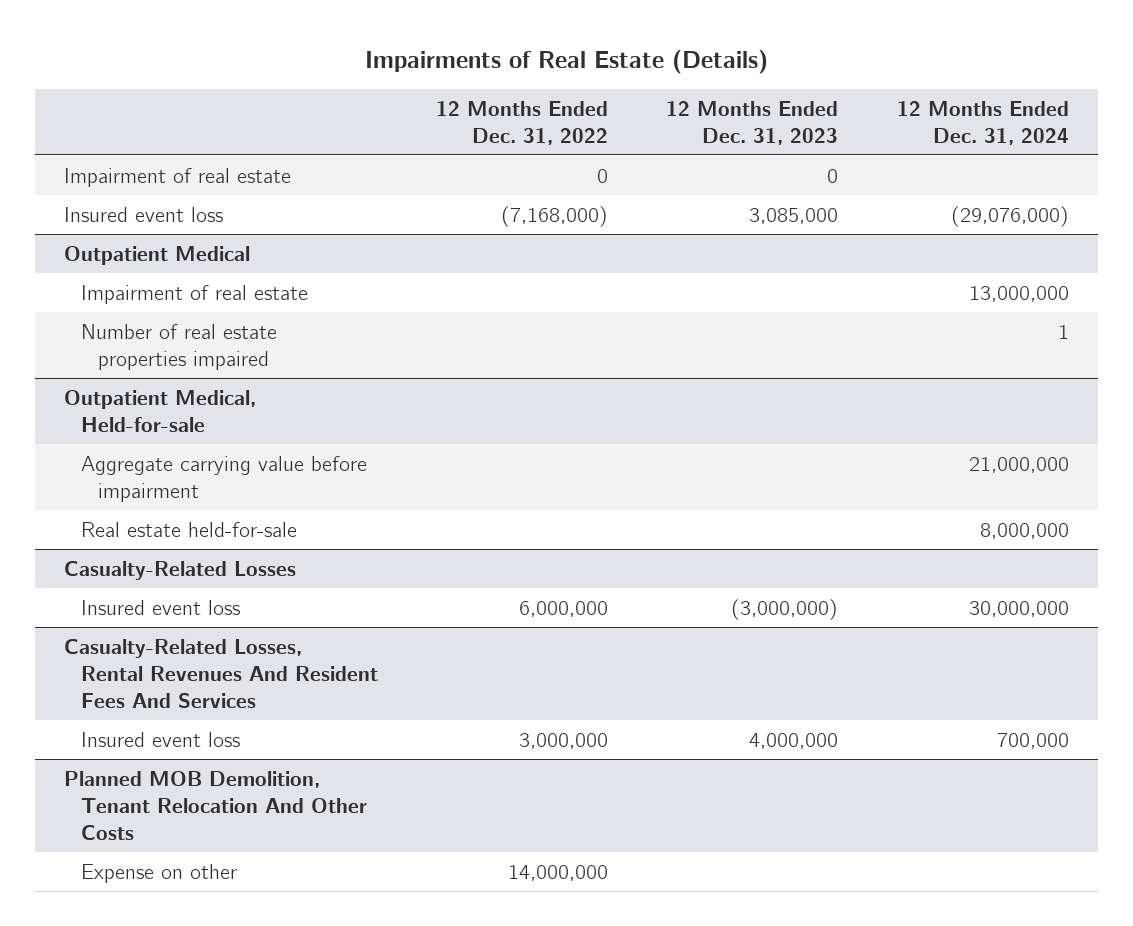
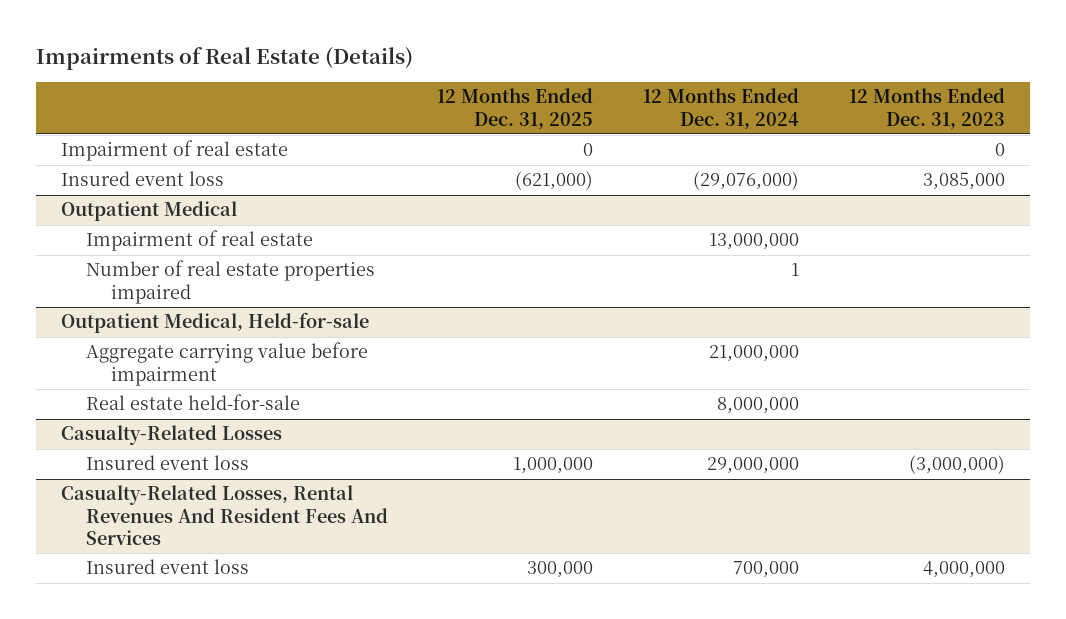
[436,100,609,145] 12 Months Ended Dec. 31, 2022 -> none
none -> [437,88,594,129] 12 Months Ended Dec. 31, 2025
[968,600,1069,617] 30,000,000 -> [707,457,800,475] 29,000,000
[64,770,368,840] Planned MOB Demolition, Tenant Relocation And Other Costs -> none
[81,863,238,883] Expense on other -> none

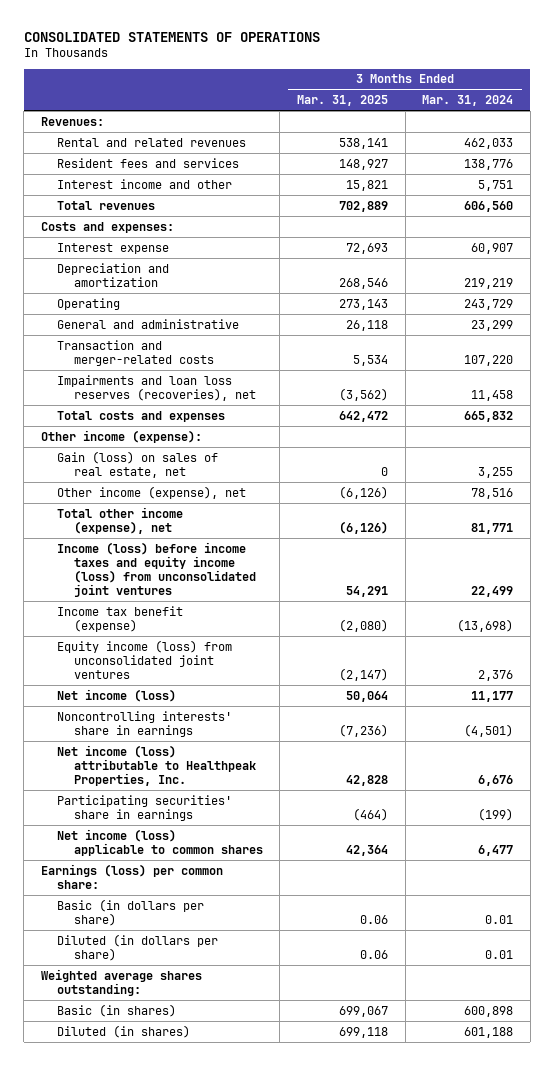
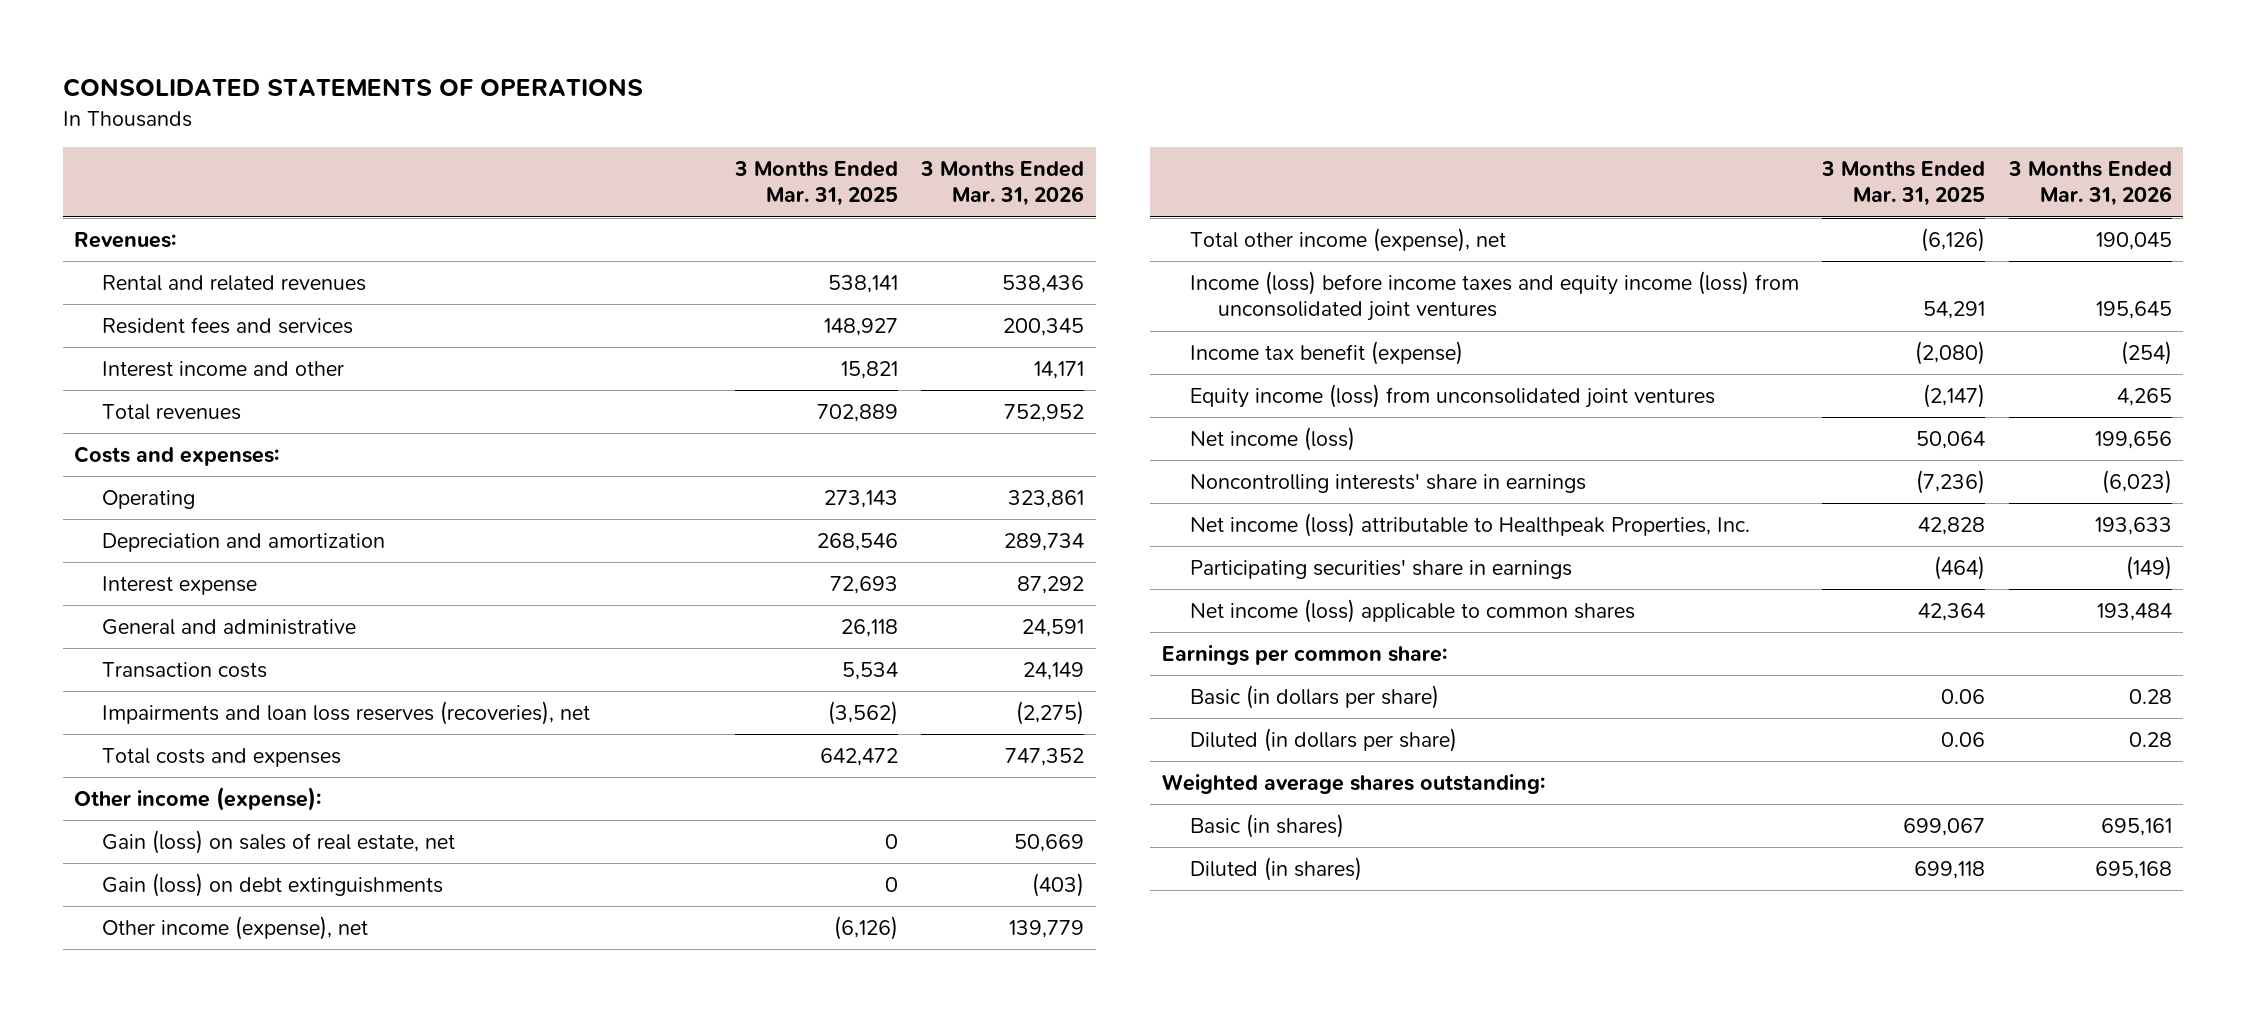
[422,95,514,107] Mar. 31, 2024 -> none
none -> [920,161,1085,207] 3 Months Ended Mar. 31, 2026
[57,262,170,287] Depreciation and amortization -> [102,532,386,552] Depreciation and amortization
[57,242,170,254] Interest expense -> [102,575,258,595] Interest expense
[57,339,214,366] Transaction and merger-related costs -> [102,661,268,678] Transaction costs
none -> [102,872,444,897] Gain (loss) on debt extinguishments
[40,863,223,889] Earnings (loss) per common share: -> [1161,644,1447,665] Earnings per common share:

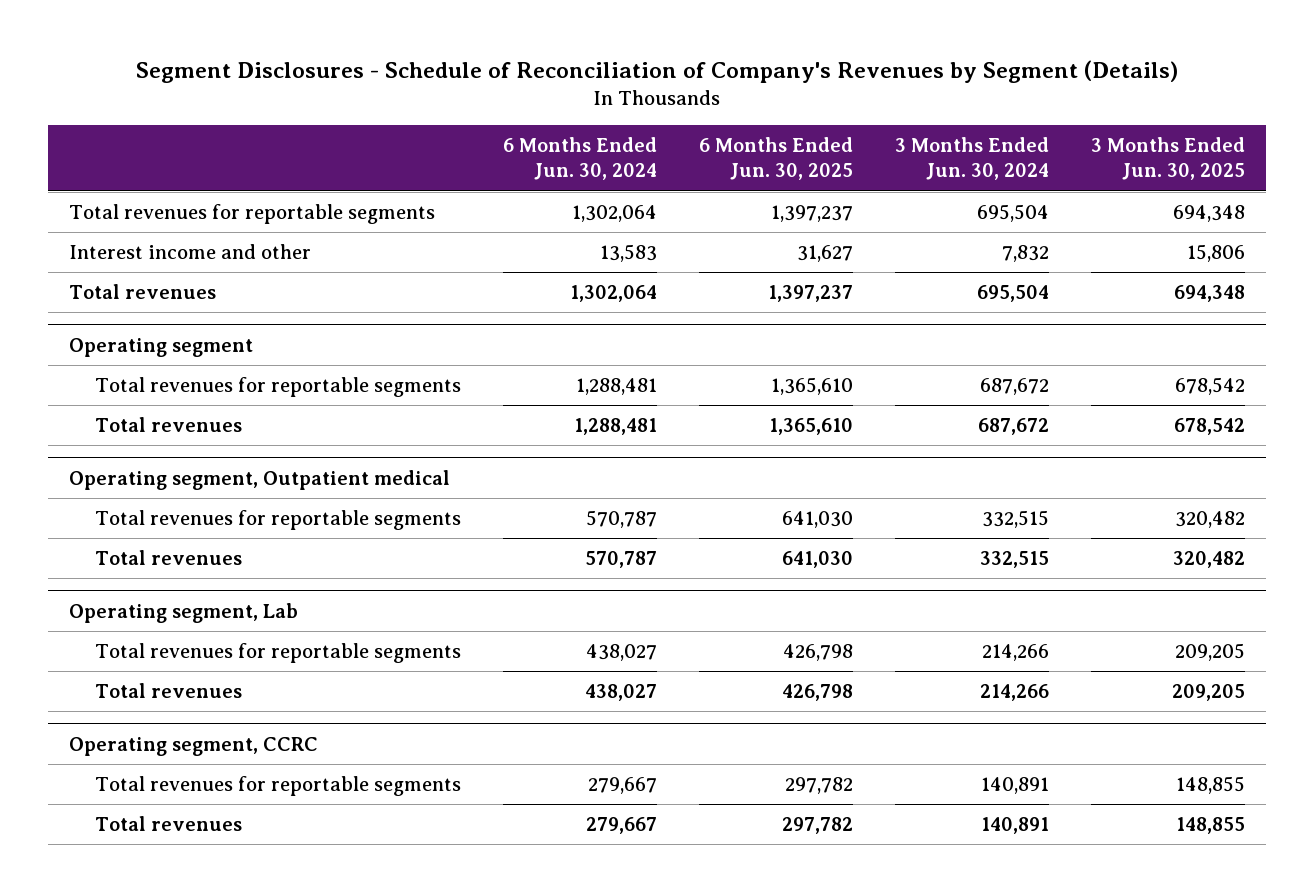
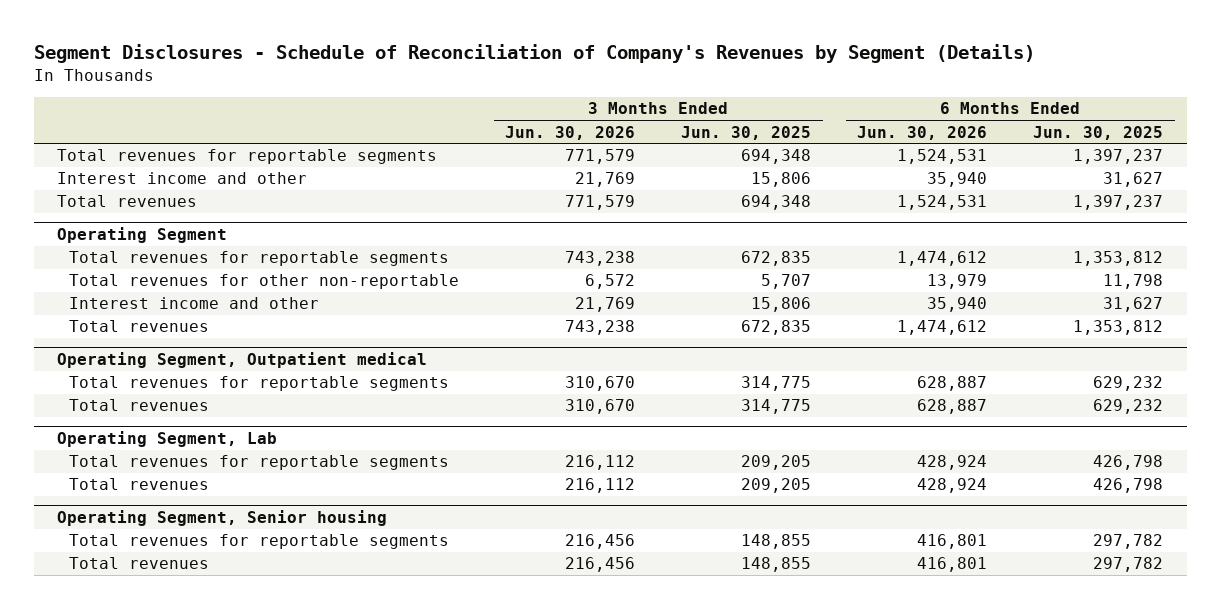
[502,136,657,181] 6 Months Ended Jun. 30, 2024 -> none
[895,136,1050,181] 3 Months Ended Jun. 30, 2024 -> none
none -> [505,125,636,140] Jun. 30, 2026
none -> [857,125,988,140] Jun. 30, 2026
[68,337,253,357] Operating segment -> [57,226,228,243] Operating Segment
[770,376,853,395] 1,365,610 -> [1073,251,1164,267] 1,353,812
[1175,376,1246,395] 678,542 -> [741,251,812,267] 672,835
none -> [69,274,460,290] Total revenues for other non-reportable
none -> [69,297,320,310] Interest income and other
[768,417,853,435] 1,365,610 -> [1073,320,1164,336] 1,353,812
[1174,417,1246,435] 678,542 -> [741,320,812,336] 672,835
[68,469,450,490] Operating segment, Outpatient medical -> [57,351,428,368] Operating Segment, Outpatient medical
[781,510,853,528] 641,030 -> [1093,376,1164,392] 629,232
[1175,510,1246,528] 320,482 -> [741,376,812,392] 314,775
[781,550,853,568] 641,030 -> [1093,399,1164,415] 629,232
[1173,550,1246,568] 320,482 -> [741,399,812,415] 314,775
[68,602,298,623] Operating segment, Lab -> [57,430,278,447] Operating Segment, Lab
[68,736,318,756] Operating segment, CCRC -> none
none -> [57,509,388,526] Operating Segment, Senior housing

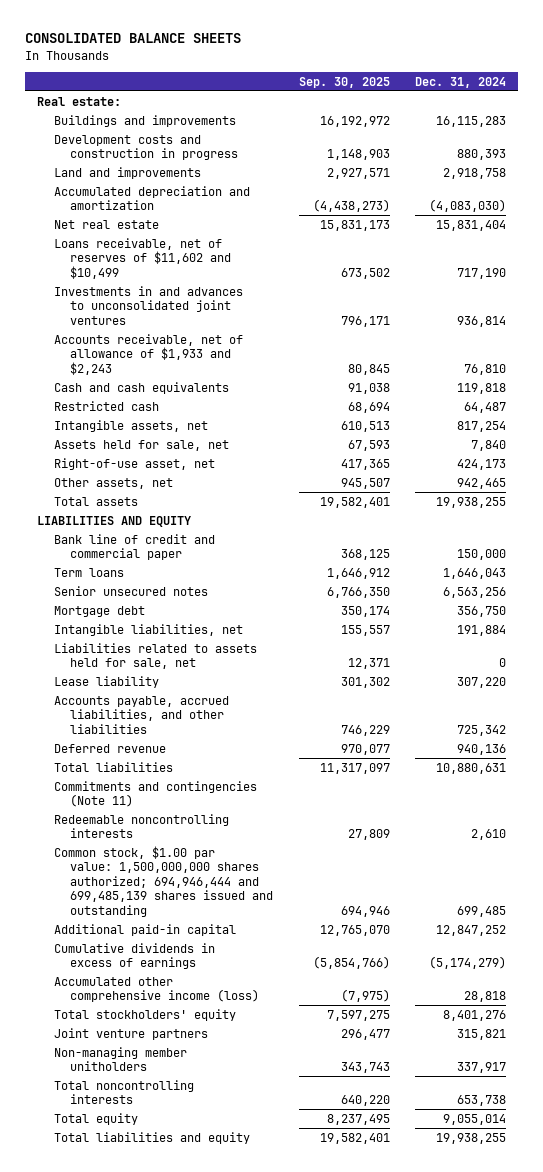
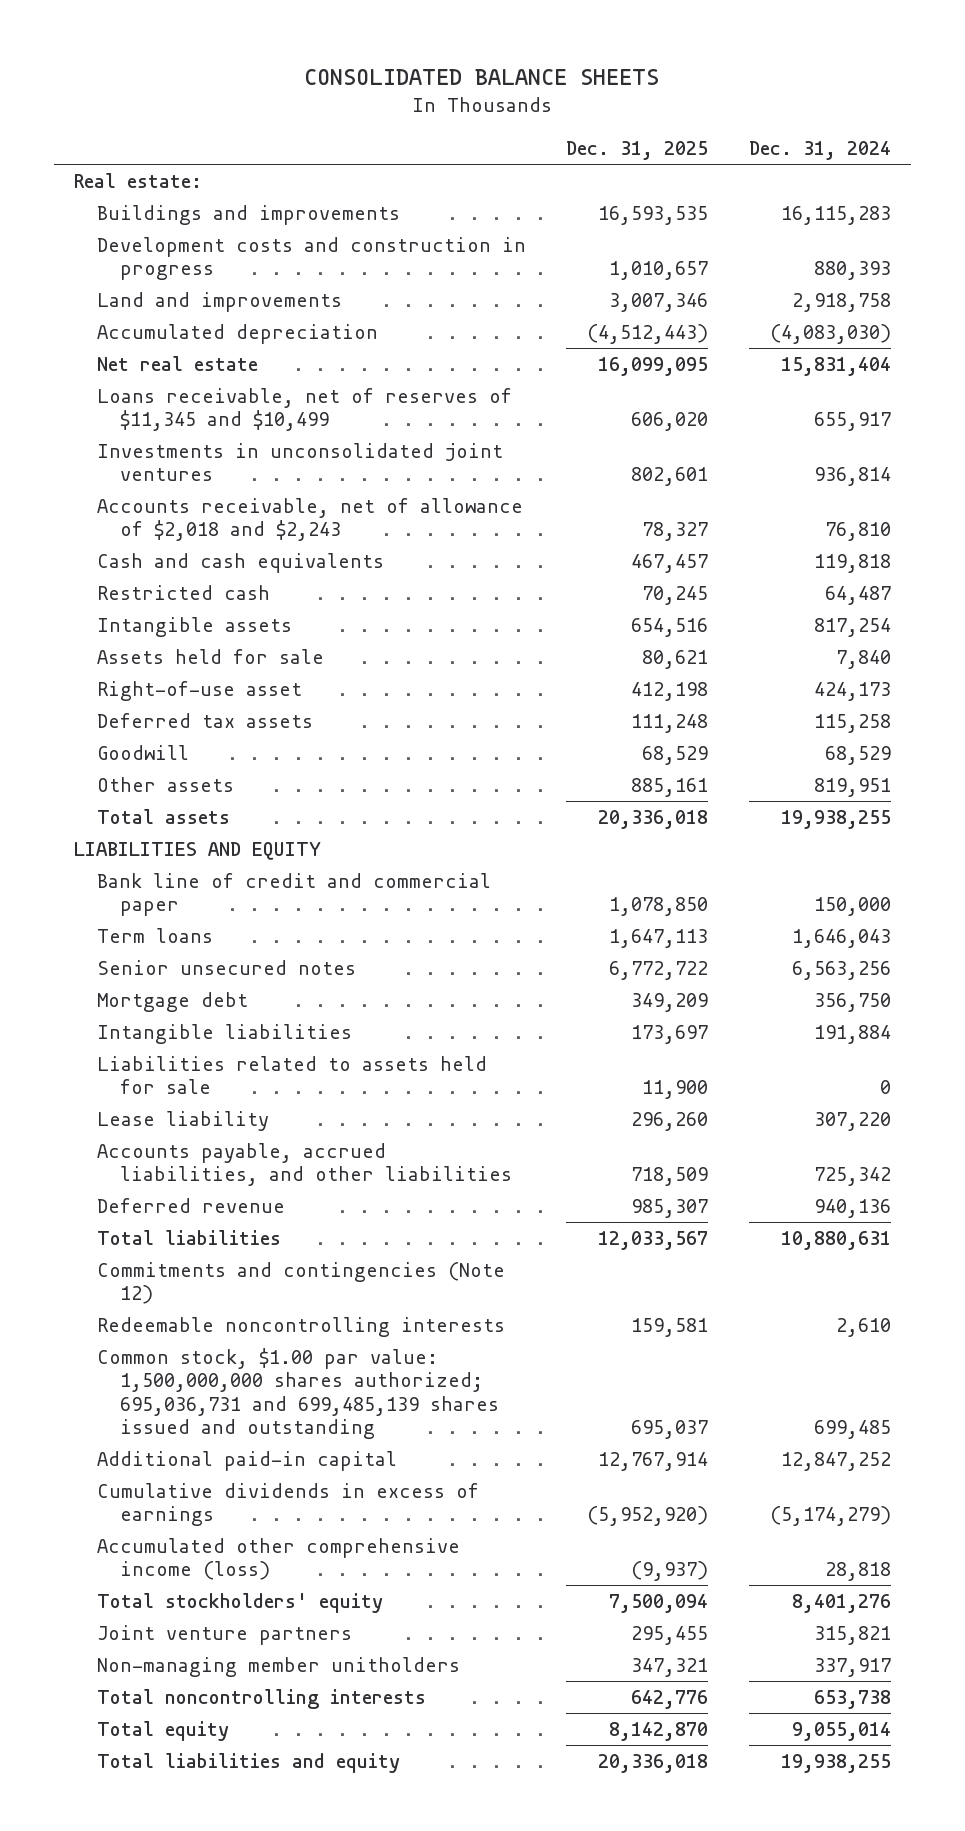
[298,76,390,88] Sep. 30, 2025 -> none
none -> [566,141,709,161] Dec. 31, 2025
[53,185,250,211] Accumulated depreciation and amortization -> [96,323,378,344] Accumulated depreciation
[53,237,232,279] Loans receivable, net of reserves of $11,602 and $10,499 -> [96,387,512,432] Loans receivable, net of reserves of $11,345 and $10,499
[456,267,506,279] 717,190 -> [813,412,891,432] 655,917
[53,285,243,325] Investments in and advances to unconsolidated joint ventures -> [96,442,503,482] Investments in unconsolidated joint ventures
[53,333,243,375] Accounts receivable, net of allowance of $1,933 and $2,243 -> [96,497,523,542] Accounts receivable, net of allowance of $2,018 and $2,243
[53,419,208,432] Intangible assets, net -> [96,616,292,637] Intangible assets
[53,439,229,451] Assets held for sale, net -> [96,648,324,664] Assets held for sale
[53,457,215,470] Right-of-use asset, net -> [96,680,302,701] Right-of-use asset
none -> [96,712,313,728] Deferred tax assets
none -> [96,744,189,760] Goodwill
[53,477,173,489] Other assets, net -> [96,776,234,792] Other assets
[456,477,506,489] 942,465 -> [813,777,891,797] 819,951
[53,623,243,636] Intangible liabilities, net -> [96,1023,352,1044] Intangible liabilities
[53,642,257,670] Liabilities related to assets held for sale, net -> [96,1055,487,1095] Liabilities related to assets held for sale
[53,780,257,808] Commitments and contingencies (Note 11) -> [96,1261,505,1305] Commitments and contingencies (Note 12)
[53,845,274,918] Common stock, $1.00 par value: 1,500,000,000 shares authorized; 694,946,444 and 699,485,139 shares issued and outstanding -> [96,1347,499,1440] Common stock, $1.00 par value: 1,500,000,000 shares authorized; 695,036,731 and 699,485,139 shares issued and outstanding

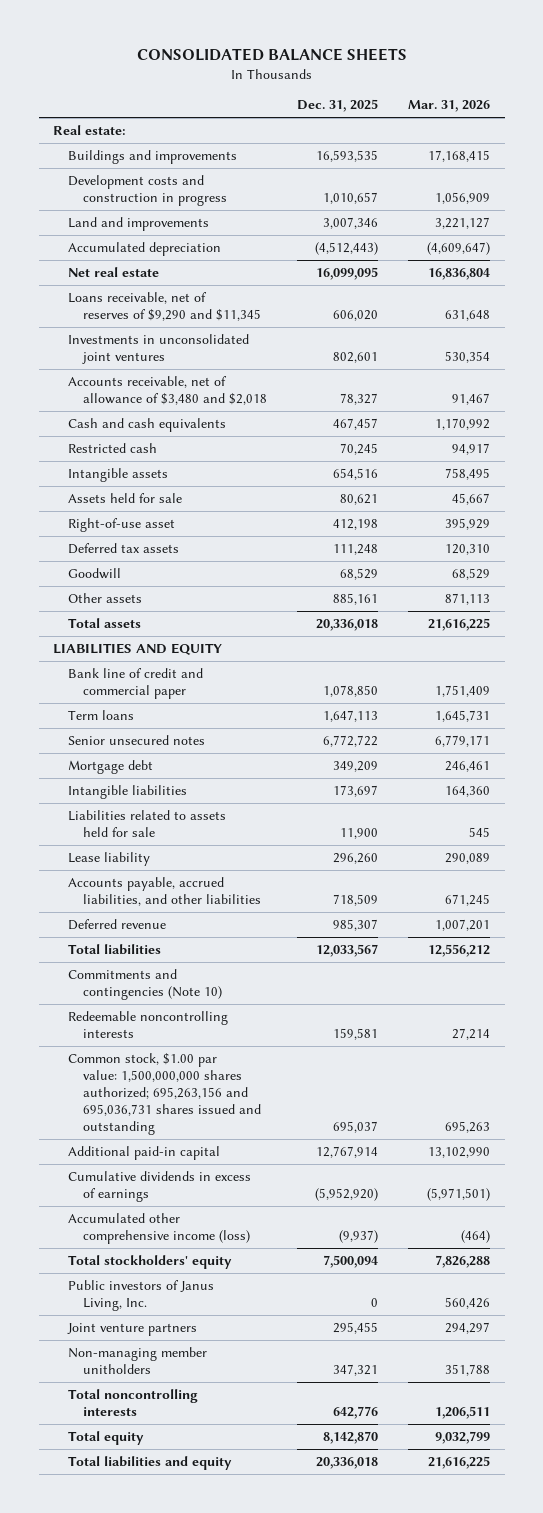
[748,141,891,161] Dec. 31, 2024 -> none
none -> [407,100,490,113] Mar. 31, 2026
[96,387,512,432] Loans receivable, net of reserves of $11,345 and $10,499 -> [68,291,262,321] Loans receivable, net of reserves of $9,290 and $11,345
[96,497,523,542] Accounts receivable, net of allowance of $2,018 and $2,243 -> [68,375,268,405] Accounts receivable, net of allowance of $3,480 and $2,018
[96,1261,505,1305] Commitments and contingencies (Note 12) -> [68,968,223,1000] Commitments and contingencies (Note 10)
[96,1347,499,1440] Common stock, $1.00 par value: 1,500,000,000 shares authorized; 695,036,731 and 699,485,139 shares issued and outstanding -> [68,1052,262,1135] Common stock, $1.00 par value: 1,500,000,000 shares authorized; 695,263,156 and 695,036,731 shares issued and outstanding
none -> [68,1279,215,1311] Public investors of Janus Living, Inc.

